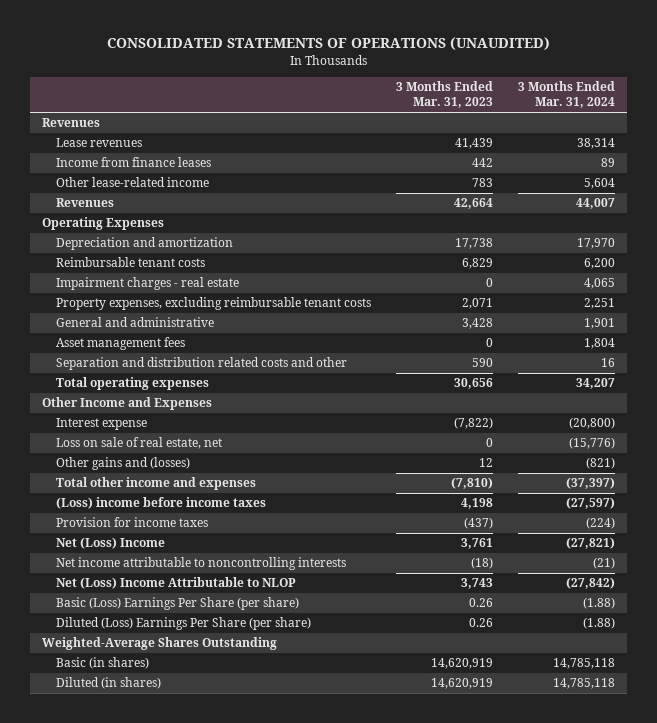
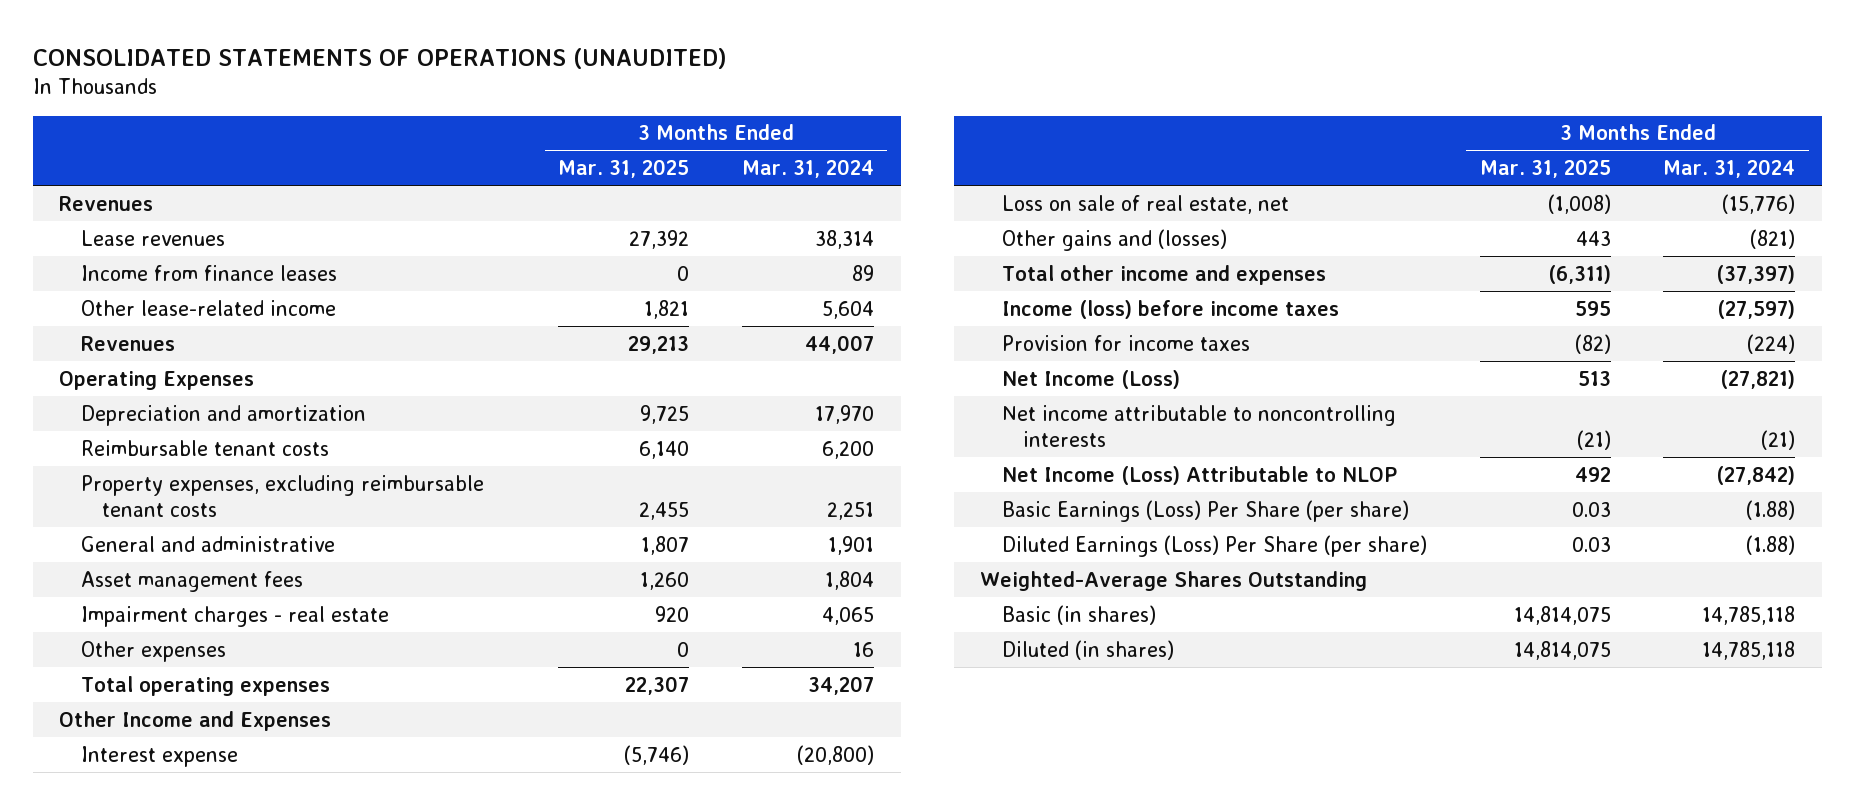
[396,81,494,109] 3 Months Ended Mar. 31, 2023 -> none
none -> [558,159,690,179] Mar. 31, 2025
[56,277,240,291] Impairment charges - real estate -> [80,605,389,627] Impairment charges - real estate
[56,357,348,371] Separation and distribution related costs and other -> [80,640,226,662] Other expenses
[56,497,267,510] (Loss) income before income taxes -> [1001,299,1339,319] Income (loss) before income taxes
[56,537,166,550] Net (Loss) Income -> [1001,369,1180,389] Net Income (Loss)
[56,577,297,590] Net (Loss) Income Attributable to NLOP -> [1001,465,1397,485] Net Income (Loss) Attributable to NLOP
[56,597,300,611] Basic (Loss) Earnings Per Share (per share) -> [1001,499,1409,522] Basic Earnings (Loss) Per Share (per share)
[56,617,312,631] Diluted (Loss) Earnings Per Share (per share) -> [1001,534,1427,557] Diluted Earnings (Loss) Per Share (per share)

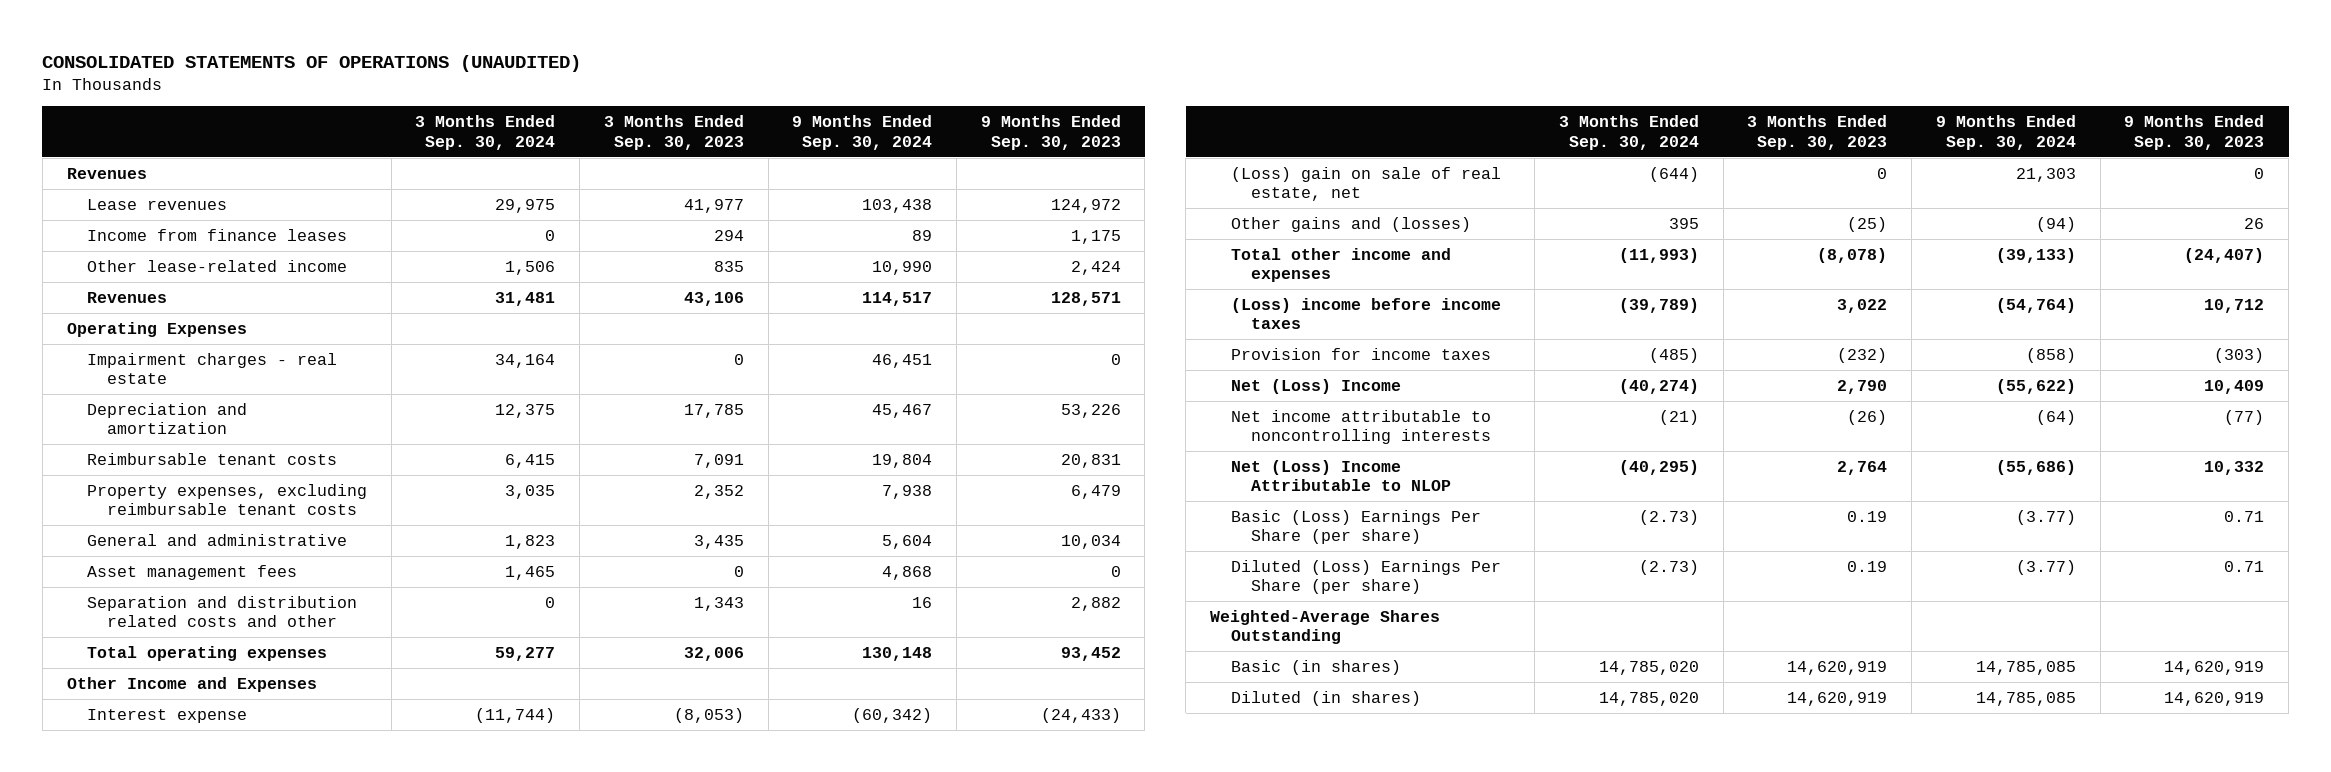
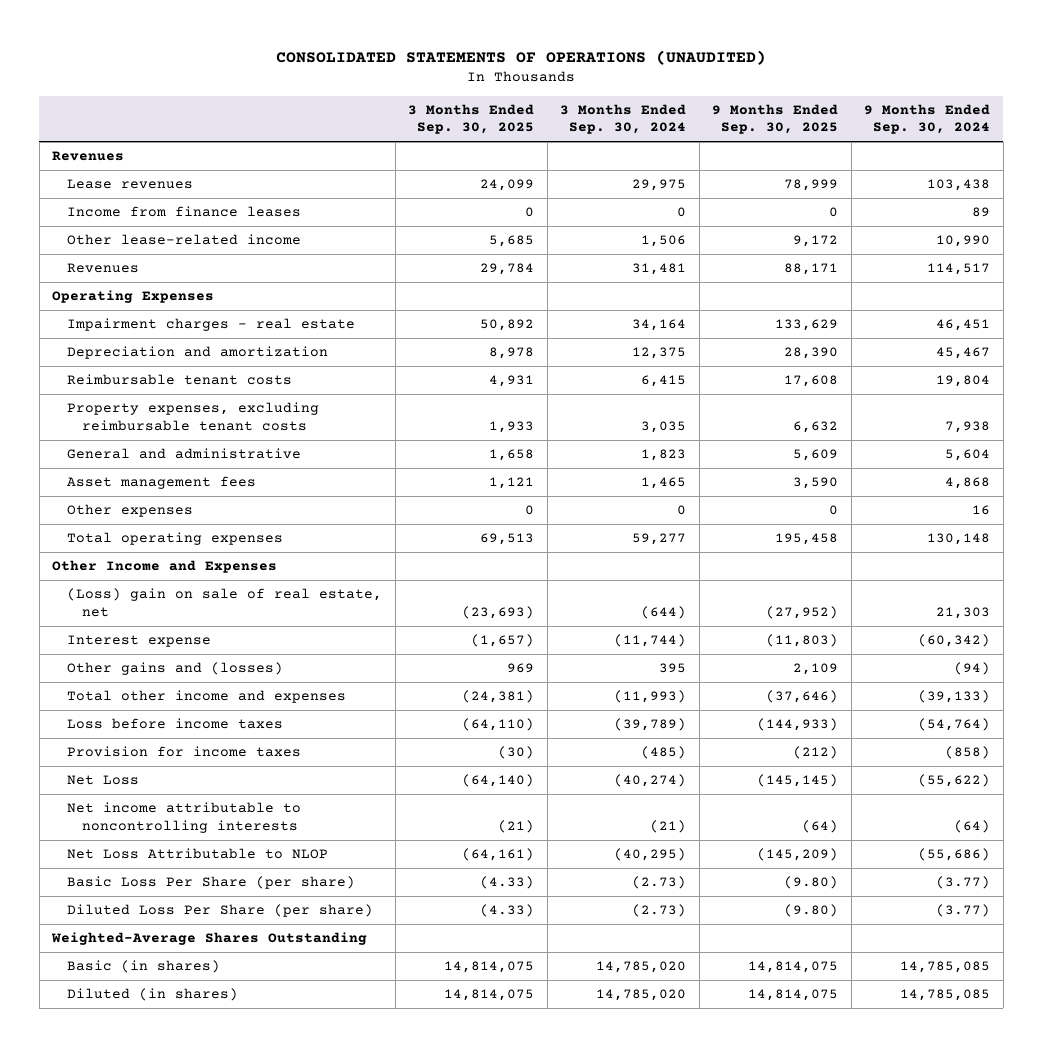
[603,115,744,150] 3 Months Ended Sep. 30, 2023 -> none
[980,115,1121,150] 9 Months Ended Sep. 30, 2023 -> none
none -> [408,103,535,135] 3 Months Ended Sep. 30, 2025
none -> [712,103,839,135] 9 Months Ended Sep. 30, 2025
[86,595,357,628] Separation and distribution related costs and other -> [67,504,194,518] Other expenses
[86,708,247,723] Interest expense -> [67,635,212,648] Interest expense
[1230,297,1501,330] (Loss) income before income taxes -> [67,718,284,730] Loss before income taxes
[1230,378,1401,394] Net (Loss) Income -> [67,775,140,786] Net Loss
[1230,459,1451,492] Net (Loss) Income Attributable to NLOP -> [67,848,329,860] Net Loss Attributable to NLOP
[1230,509,1481,545] Basic (Loss) Earnings Per Share (per share) -> [67,876,356,890] Basic Loss Per Share (per share)
[1230,559,1501,595] Diluted (Loss) Earnings Per Share (per share) -> [67,904,374,918] Diluted Loss Per Share (per share)

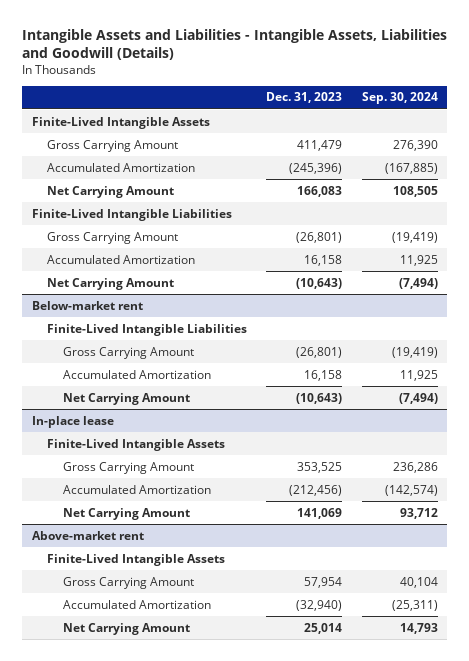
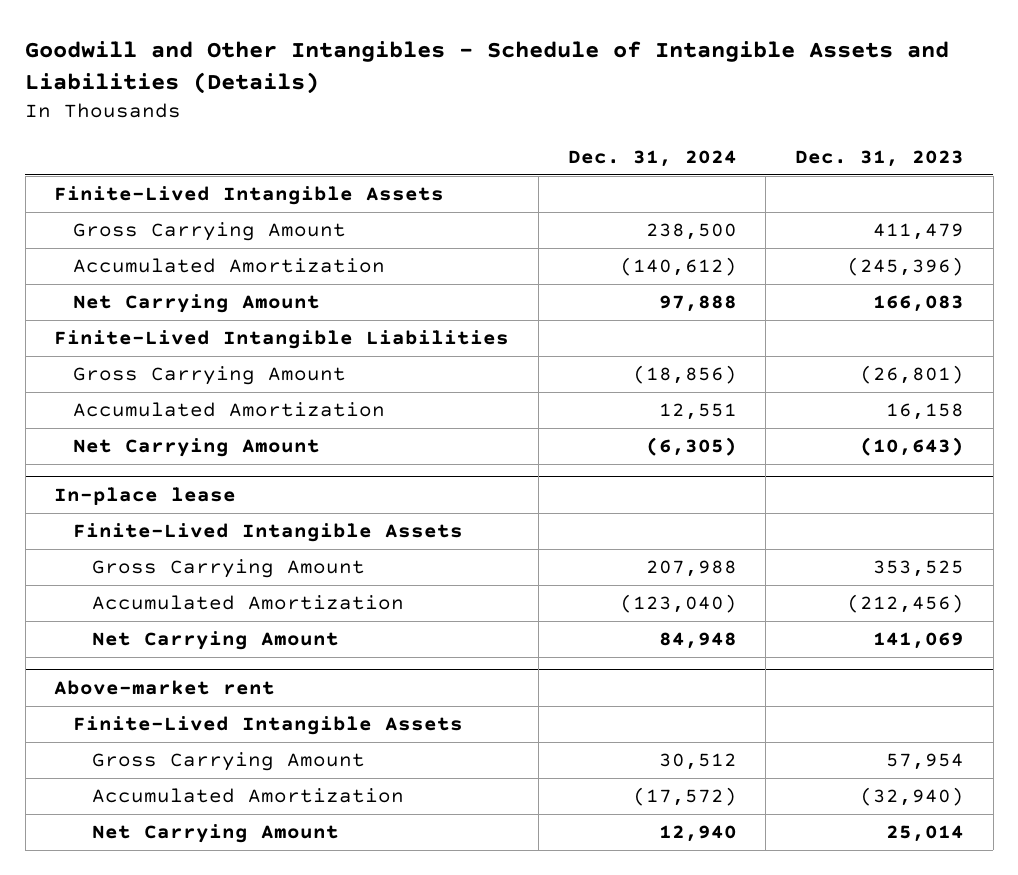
[22,29,448,61] Intangible Assets and Liabilities - Intangible Assets, Liabilities and Goodwill (Details) -> [25,41,950,95] Goodwill and Other Intangibles - Schedule of Intangible Assets and Liabilities (Details)
[361,92,438,105] Sep. 30, 2024 -> none
none -> [567,149,737,167] Dec. 31, 2024
[31,300,143,310] Below-market rent -> none
[47,323,248,336] Finite-Lived Intangible Liabilities -> none
[63,346,195,359] Gross Carrying Amount -> none
[63,369,212,379] Accumulated Amortization -> none
[63,392,191,405] Net Carrying Amount -> none

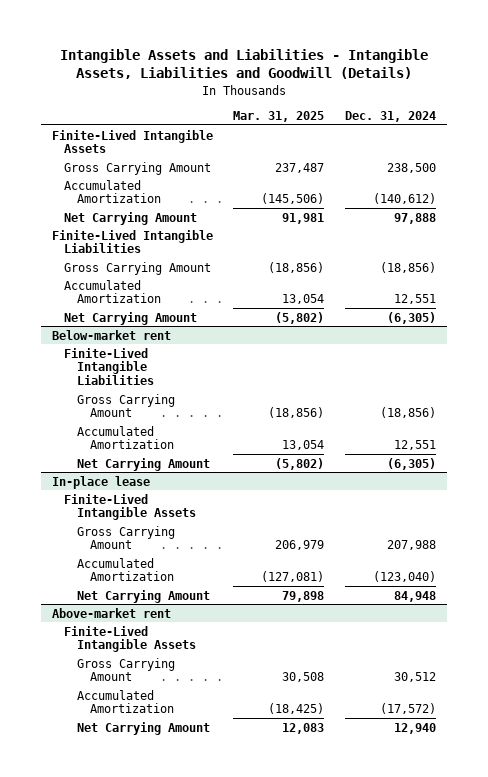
[25,41,950,95] Goodwill and Other Intangibles - Schedule of Intangible Assets and Liabilities (Details) -> [59,48,428,80] Intangible Assets and Liabilities - Intangible Assets, Liabilities and Goodwill (Details)
[794,149,964,167] Dec. 31, 2023 -> none
none -> [233,111,325,123] Mar. 31, 2025
none -> [51,329,171,340] Below-market rent
none -> [64,347,154,386] Finite-Lived Intangible Liabilities
none -> [76,393,175,418] Gross Carrying Amount
none -> [76,425,174,450] Accumulated Amortization
none -> [76,457,210,471] Net Carrying Amount

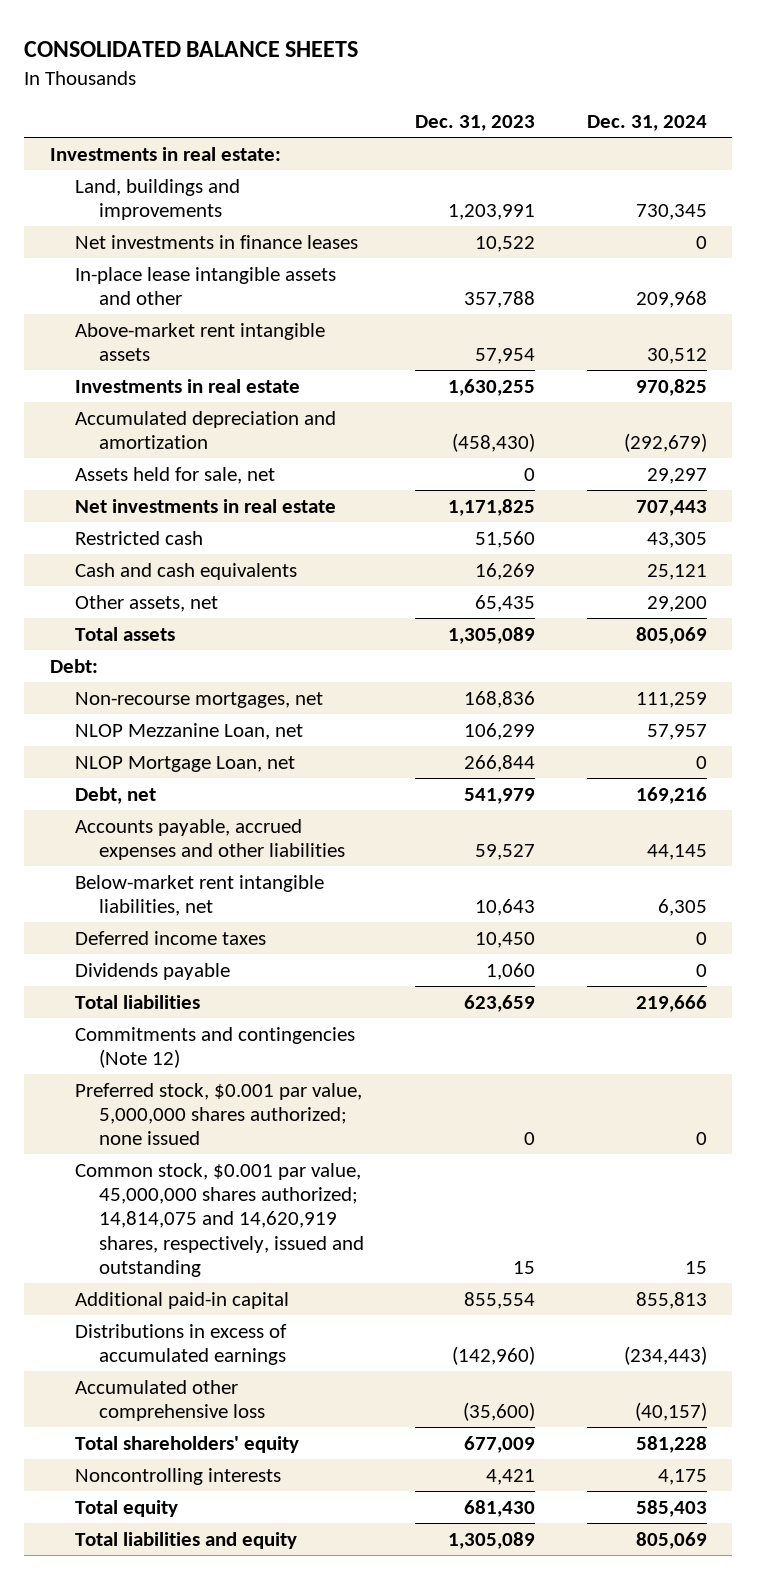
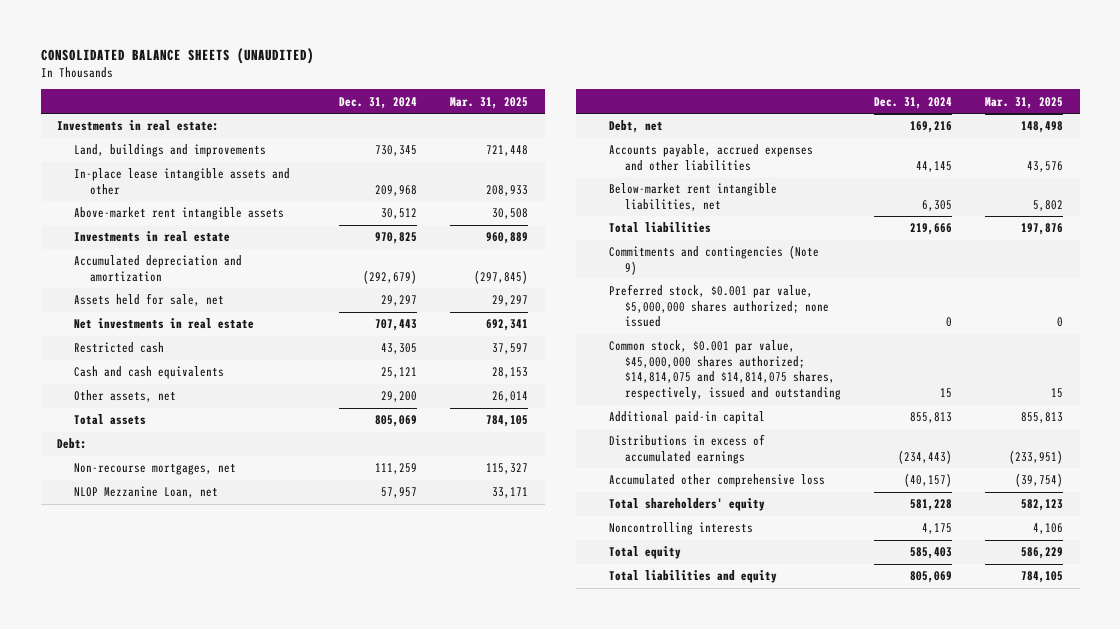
[24,40,359,57] CONSOLIDATED BALANCE SHEETS -> [40,48,314,65] CONSOLIDATED BALANCE SHEETS (UNAUDITED)
[415,115,536,132] Dec. 31, 2023 -> none
none -> [450,96,529,109] Mar. 31, 2025
[74,234,358,249] Net investments in finance leases -> none
[74,755,295,772] NLOP Mortgage Loan, net -> none
[74,930,266,945] Deferred income taxes -> none
[74,962,230,980] Dividends payable -> none
[74,1026,355,1068] Commitments and contingencies (Note 12) -> [608,245,819,275] Commitments and contingencies (Note 9)
[74,1082,362,1146] Preferred stock, $0.001 par value, 5,000,000 shares authorized; none issued -> [608,284,830,328] Preferred stock, $0.001 par value, $5,000,000 shares authorized; none issued
[74,1162,364,1278] Common stock, $0.001 par value, 45,000,000 shares authorized; 14,814,075 and 14,620,919 shares, respectively, issued and outstanding -> [608,340,842,400] Common stock, $0.001 par value, $45,000,000 shares authorized; $14,814,075 and $14,814,075 shares, respectively, issued and outstanding

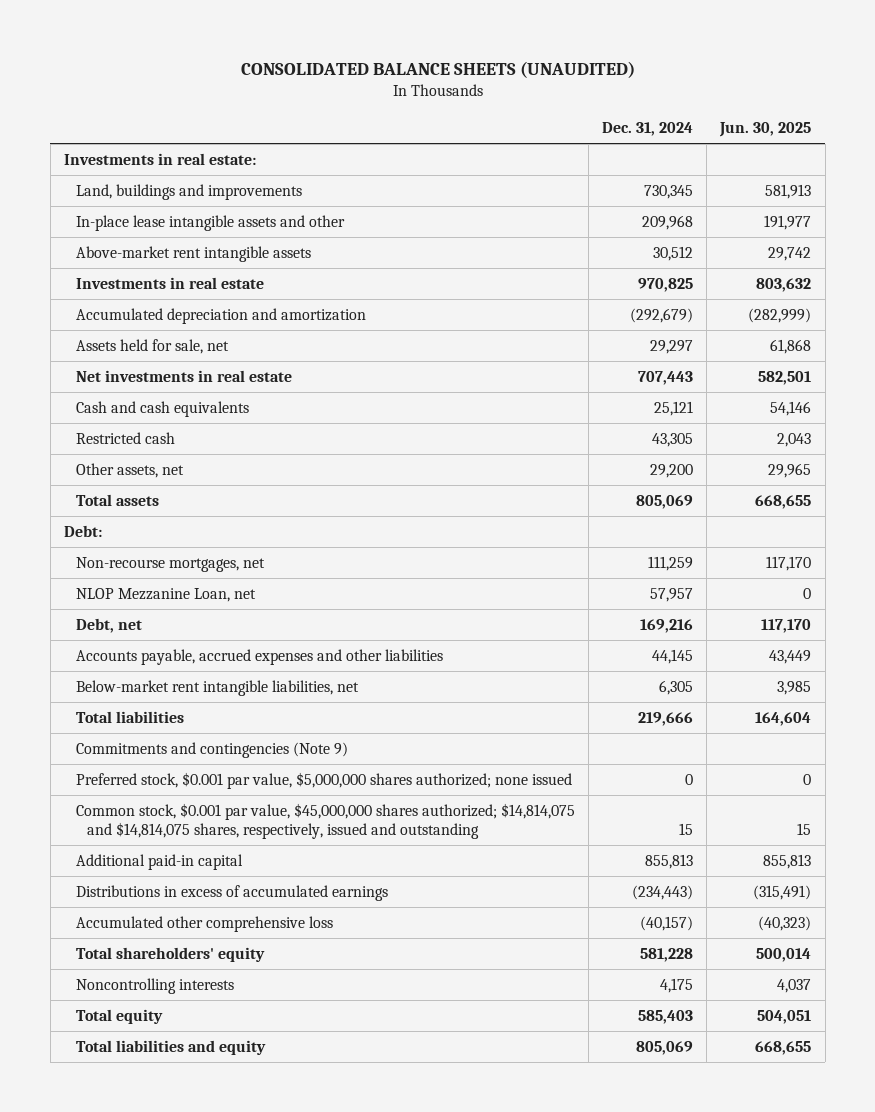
[450,96,529,109] Mar. 31, 2025 -> none
none -> [719,121,812,137] Jun. 30, 2025
[73,342,164,354] Restricted cash -> [75,431,175,444] Restricted cash

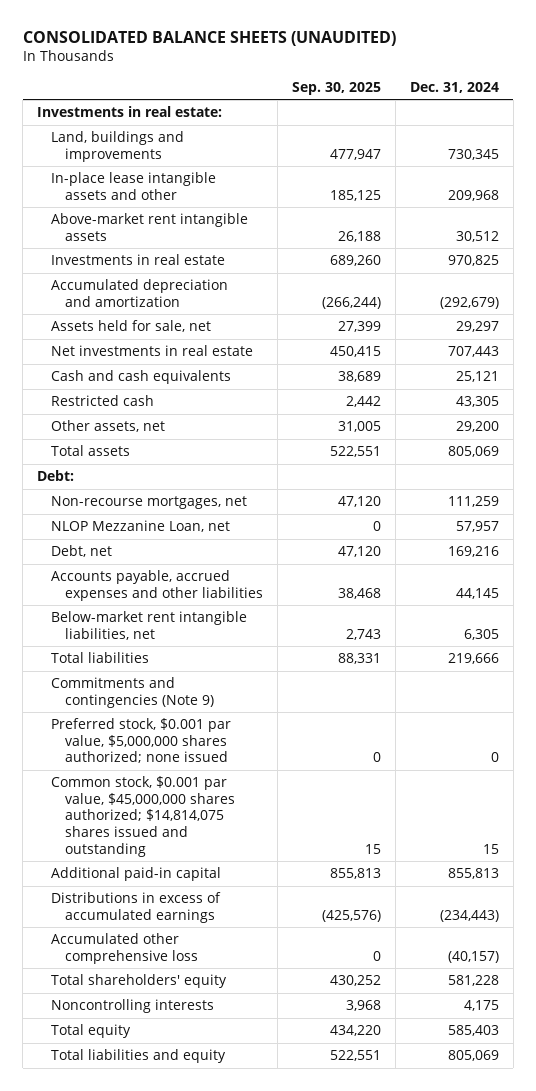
[719,121,812,137] Jun. 30, 2025 -> none
none -> [291,81,381,95] Sep. 30, 2025
[75,802,575,839] Common stock, $0.001 par value, $45,000,000 shares authorized; $14,814,075 and $14,814,075 shares, respectively, issued and outstanding -> [50,776,235,857] Common stock, $0.001 par value, $45,000,000 shares authorized; $14,814,075 shares issued and outstanding

